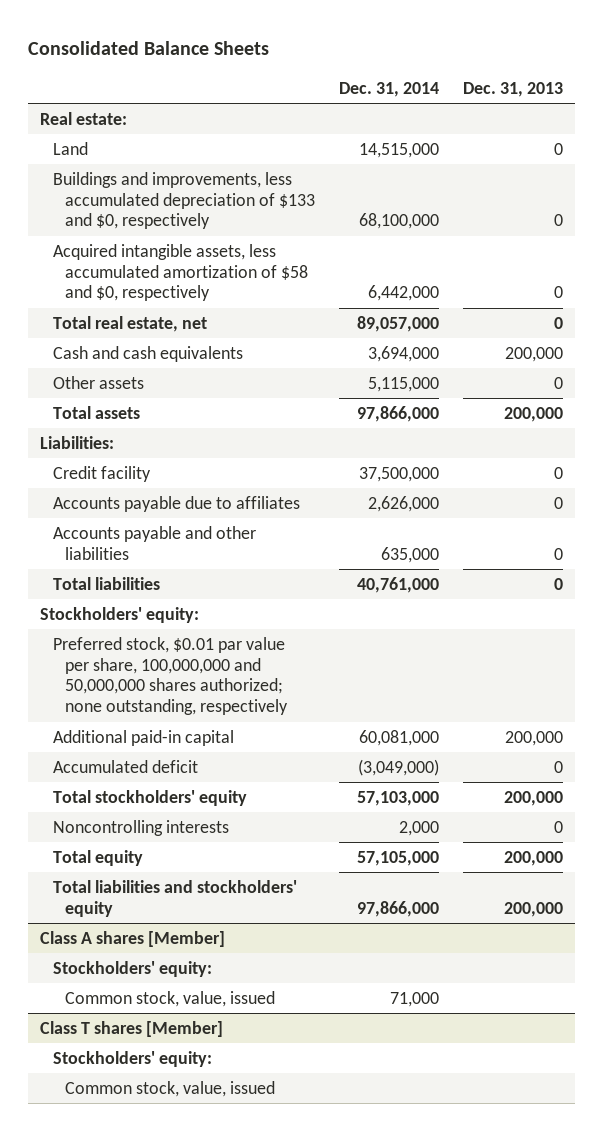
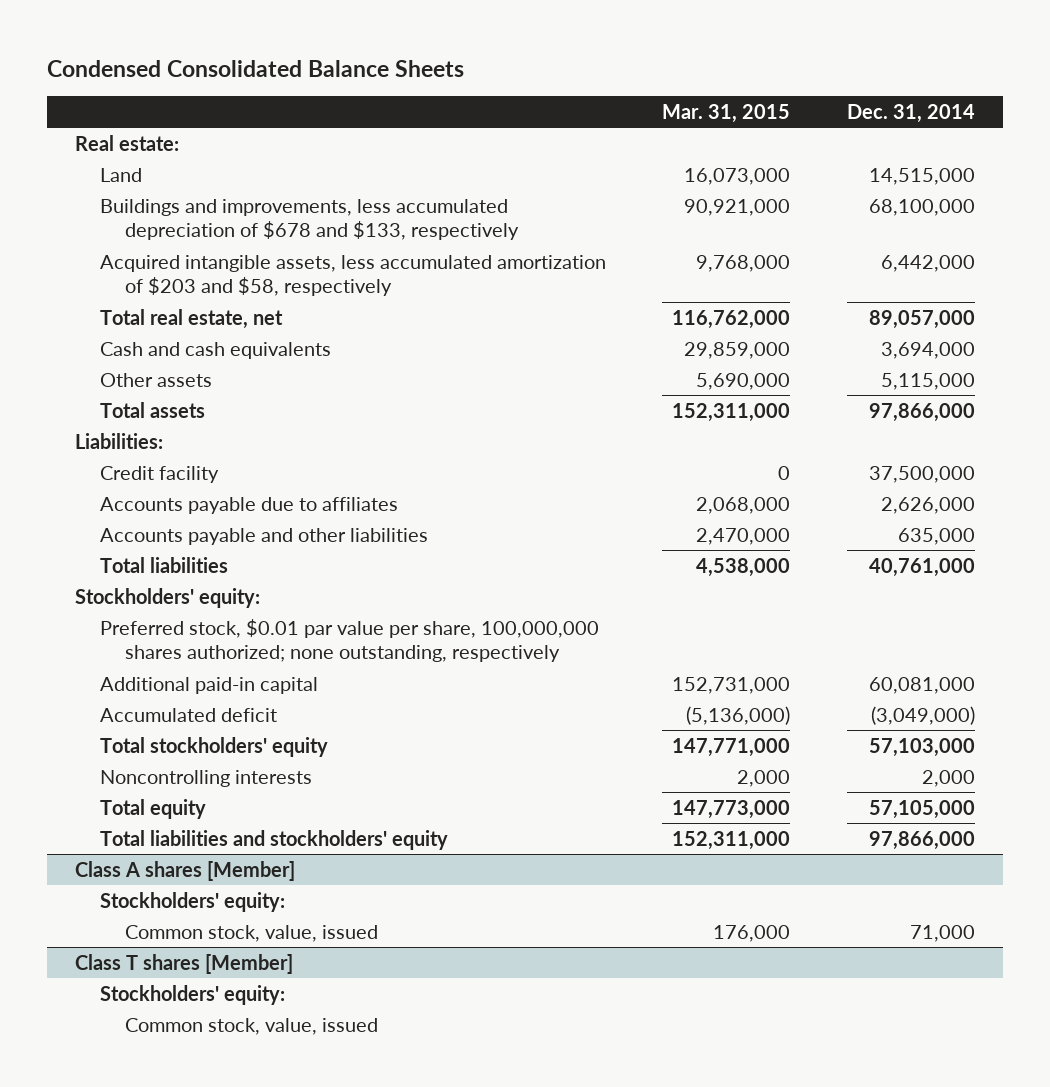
[28,41,270,56] Consolidated Balance Sheets -> [46,59,464,77] Condensed Consolidated Balance Sheets
[462,81,563,97] Dec. 31, 2013 -> none
none -> [662,103,791,123] Mar. 31, 2015
[52,171,316,230] Buildings and improvements, less accumulated depreciation of $133 and $0, respectively -> [100,198,520,241] Buildings and improvements, less accumulated depreciation of $678 and $133, respectively
[52,243,309,302] Acquired intangible assets, less accumulated amortization of $58 and $0, respectively -> [100,254,607,297] Acquired intangible assets, less accumulated amortization of $203 and $58, respectively
[52,636,289,716] Preferred stock, $0.01 par value per share, 100,000,000 and 50,000,000 shares authorized; none outstanding, respectively -> [100,618,600,663] Preferred stock, $0.01 par value per share, 100,000,000 shares authorized; none outstanding, respectively

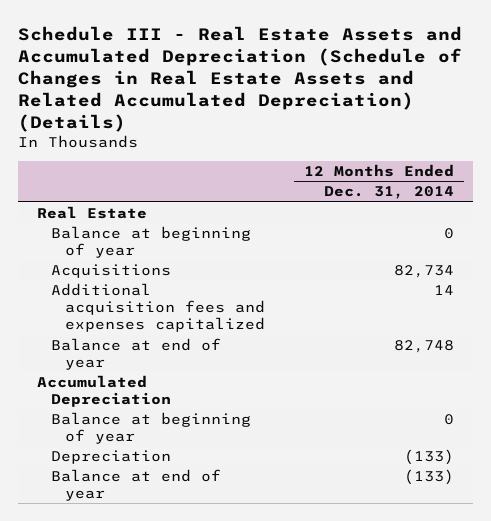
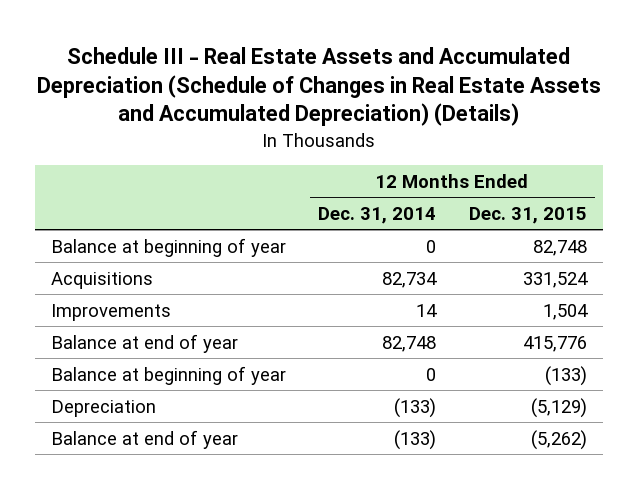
[17,25,462,132] Schedule III - Real Estate Assets and Accumulated Depreciation (Schedule of Changes in Real Estate Assets and Related Accumulated Depreciation) (Details) -> [36,46,601,127] Schedule III - Real Estate Assets and Accumulated Depreciation (Schedule of Changes in Real Estate Assets and Accumulated Depreciation) (Details)
none -> [468,206,587,224] Dec. 31, 2015
[37,206,148,220] Real Estate -> none
[50,283,265,333] Additional acquisition fees and expenses capitalized -> none
none -> [50,303,171,321] Improvements
[37,375,171,408] Accumulated Depreciation -> none

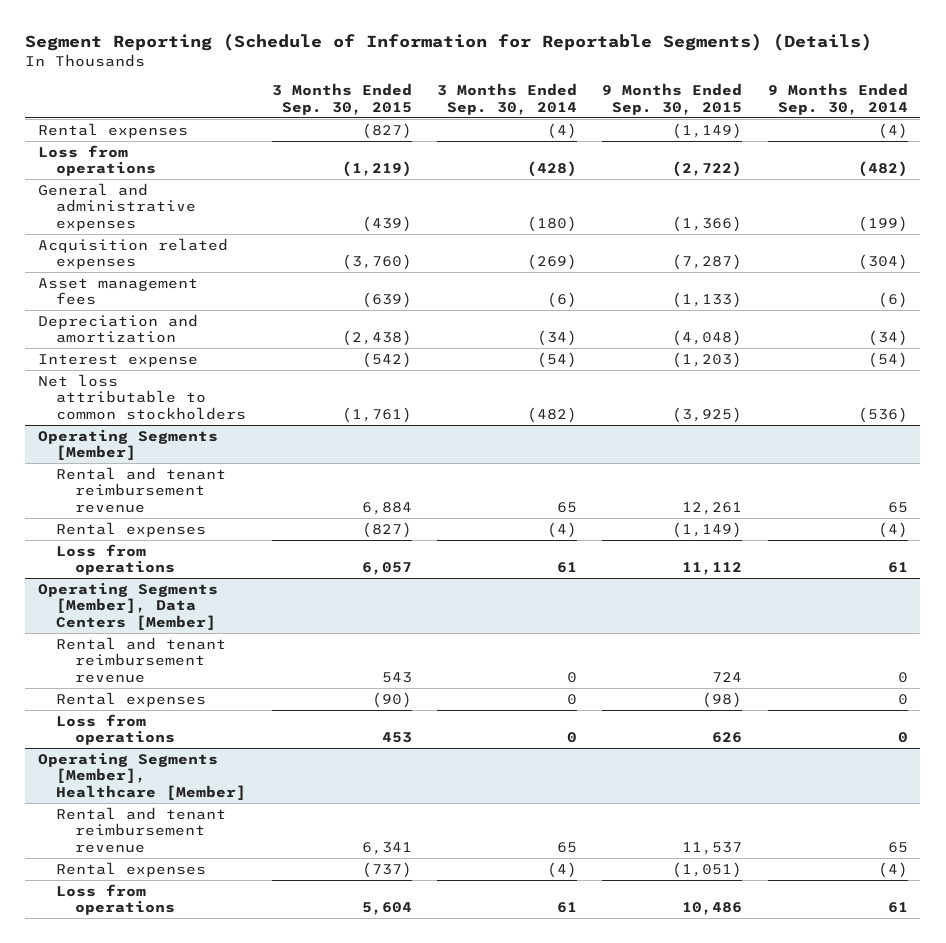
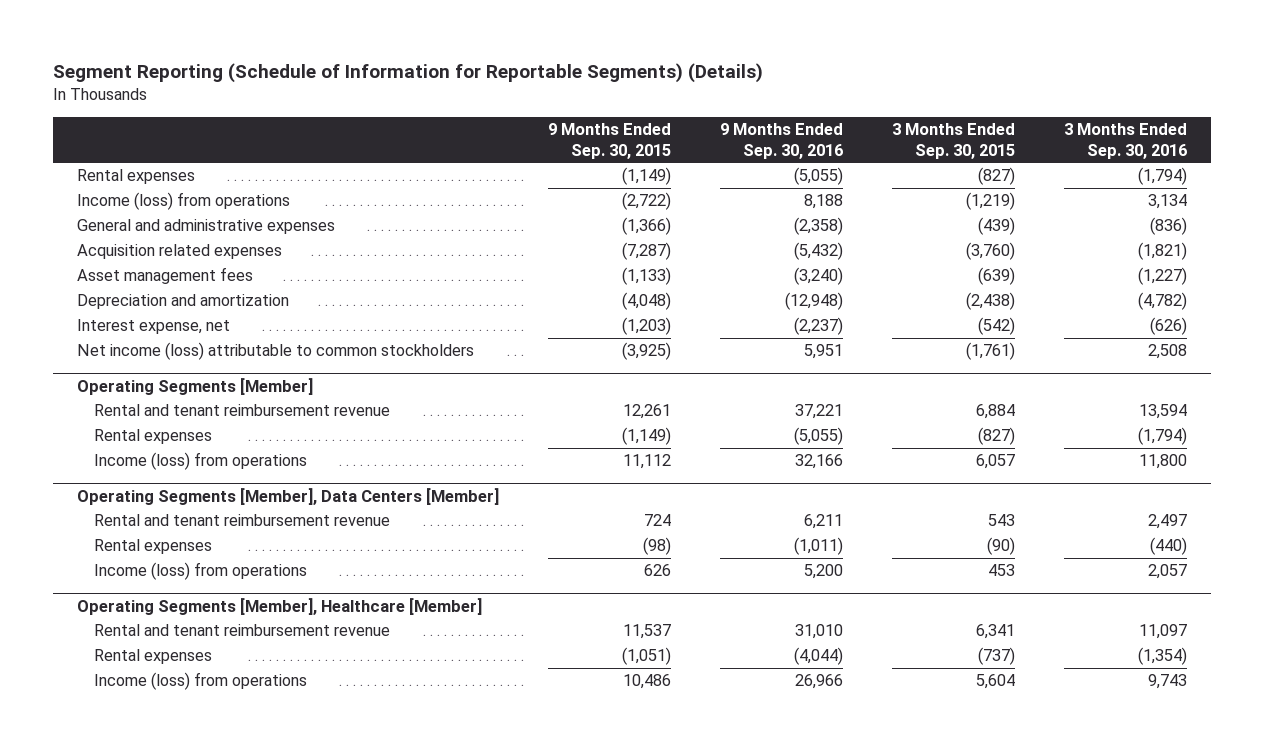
[437,83,578,116] 3 Months Ended Sep. 30, 2014 -> none
[767,83,908,116] 9 Months Ended Sep. 30, 2014 -> none
none -> [720,122,844,159] 9 Months Ended Sep. 30, 2016
none -> [1063,122,1187,159] 3 Months Ended Sep. 30, 2016
[38,144,157,177] Loss from operations -> [77,192,291,211] Income (loss) from operations
[38,353,199,367] Interest expense -> [77,319,231,335] Interest expense, net
[38,373,247,420] Net loss attributable to common stockholders -> [77,342,475,361] Net income (loss) attributable to common stockholders
[56,543,175,576] Loss from operations -> [94,452,308,471] Income (loss) from operations
[56,713,175,746] Loss from operations -> [94,562,308,581] Income (loss) from operations
[56,883,175,916] Loss from operations -> [94,672,308,691] Income (loss) from operations

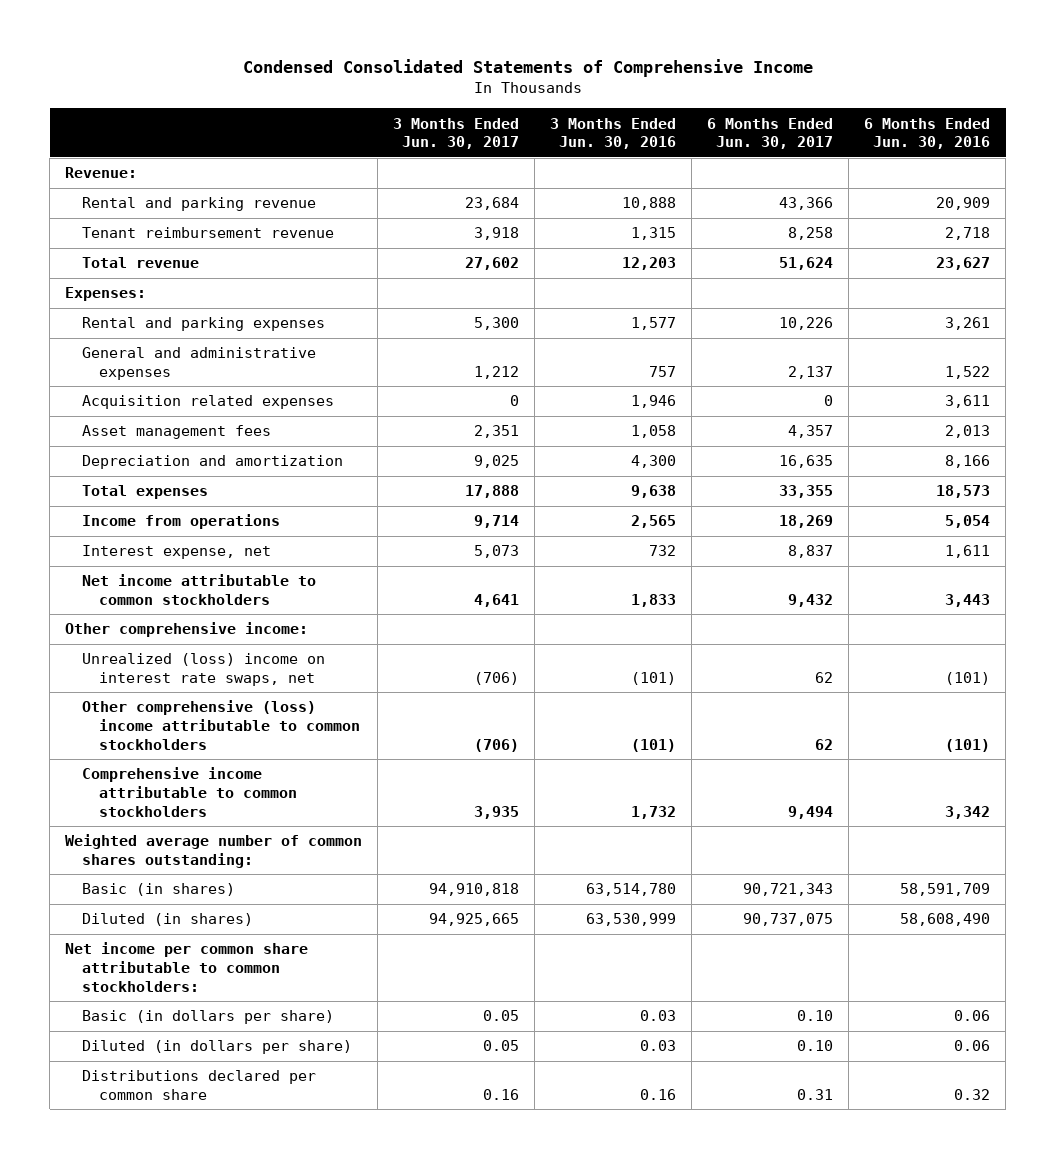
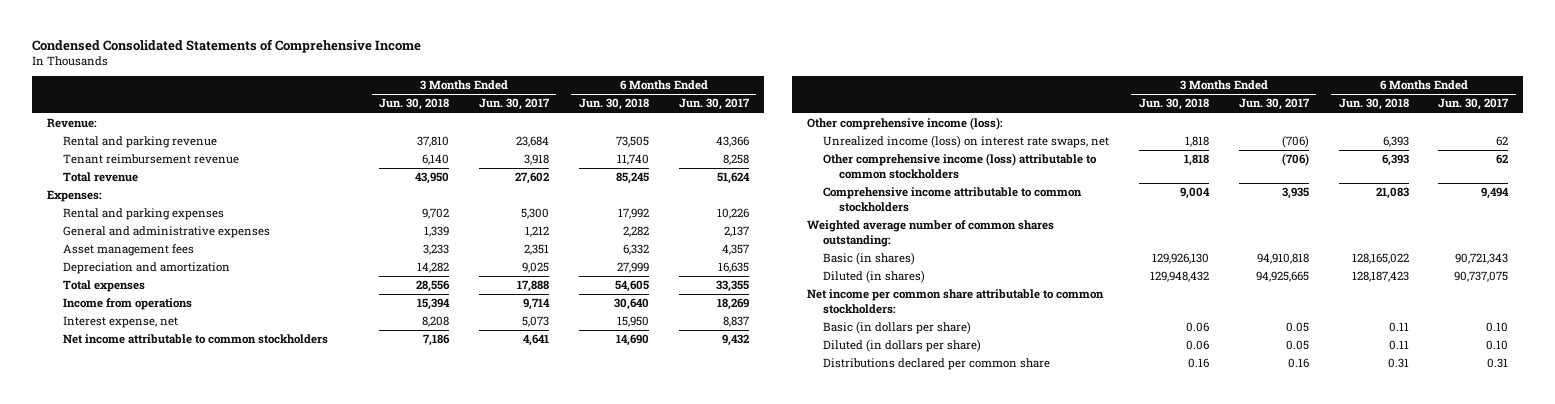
[550,117,677,150] 3 Months Ended Jun. 30, 2016 -> none
[864,117,991,150] 6 Months Ended Jun. 30, 2016 -> none
none -> [379,98,450,111] Jun. 30, 2018
none -> [578,98,649,111] Jun. 30, 2018
[82,395,335,410] Acquisition related expenses -> none
[65,622,309,638] Other comprehensive income: -> [806,117,1003,131] Other comprehensive income (loss):
[82,653,326,687] Unrealized (loss) income on interest rate swaps, net -> [822,135,1109,149] Unrealized income (loss) on interest rate swaps, net
[82,700,361,750] Other comprehensive (loss) income attributable to common stockholders -> [822,153,1097,179] Other comprehensive income (loss) attributable to common stockholders

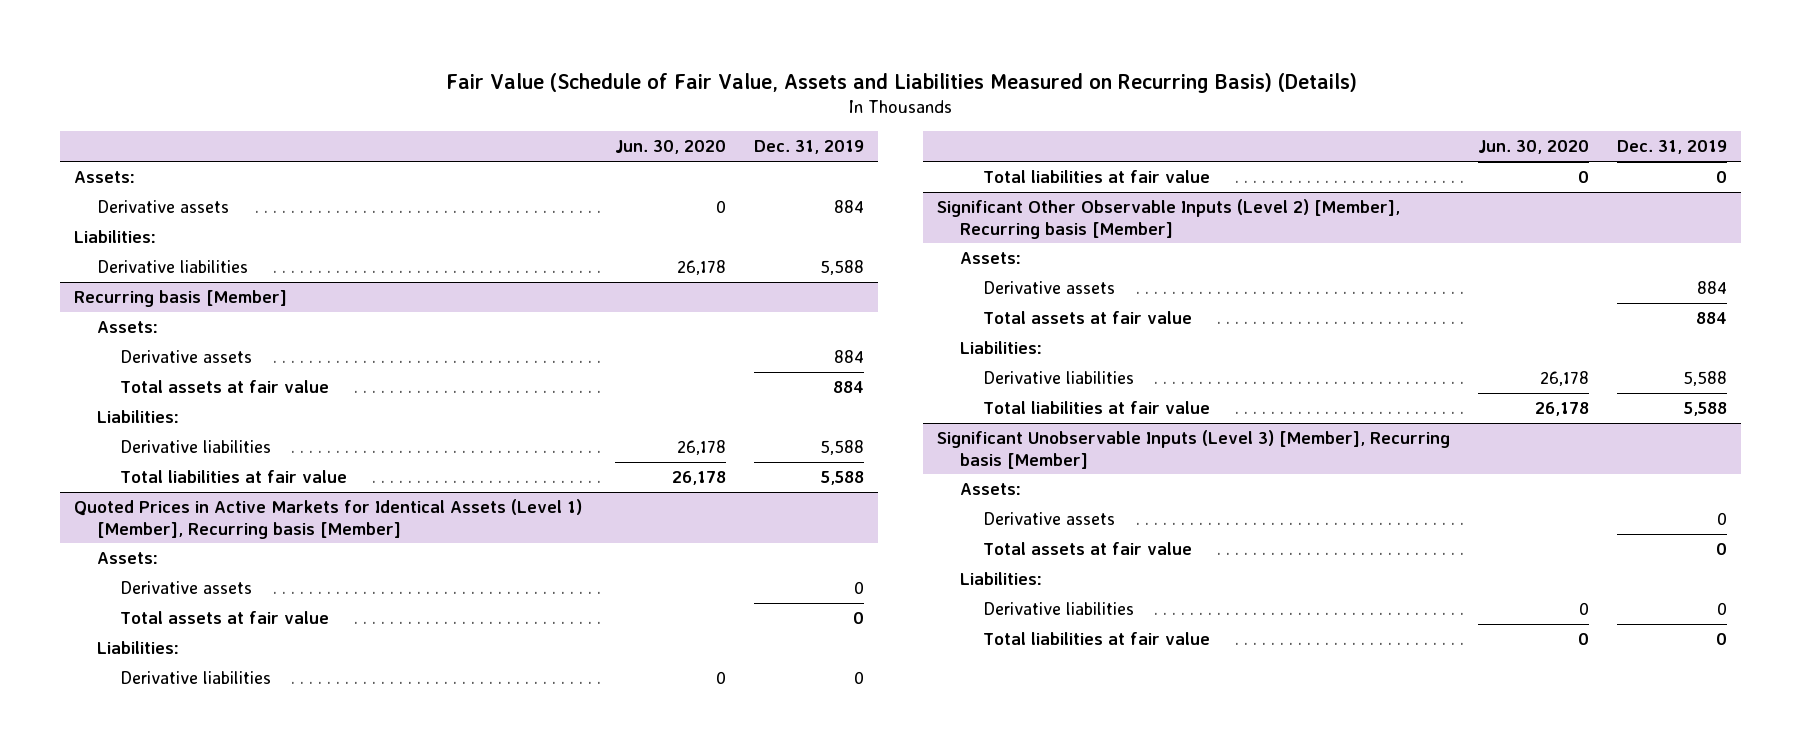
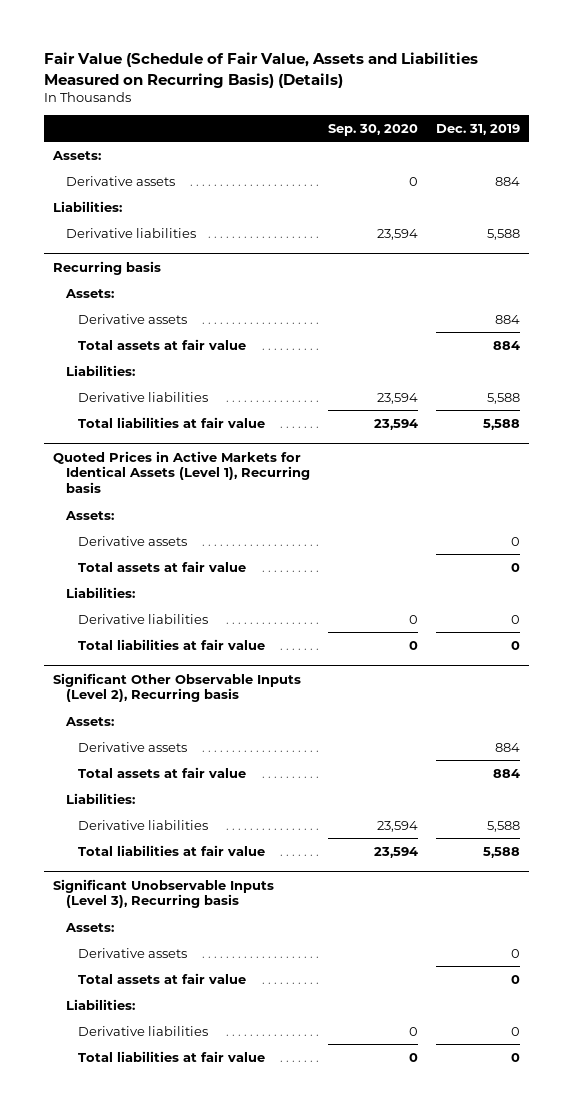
[615,140,727,155] Jun. 30, 2020 -> none
none -> [327,123,418,136] Sep. 30, 2020
[74,290,288,308] Recurring basis [Member] -> [53,260,162,275] Recurring basis
[74,499,583,539] Quoted Prices in Active Markets for Identical Assets (Level 1) [Member], Recurring basis [Member] -> [53,450,310,494] Quoted Prices in Active Markets for Identical Assets (Level 1), Recurring basis
[937,199,1401,239] Significant Other Observable Inputs (Level 2) [Member], Recurring basis [Member] -> [53,672,302,703] Significant Other Observable Inputs (Level 2), Recurring basis
[937,430,1451,469] Significant Unobservable Inputs (Level 3) [Member], Recurring basis [Member] -> [53,878,275,909] Significant Unobservable Inputs (Level 3), Recurring basis

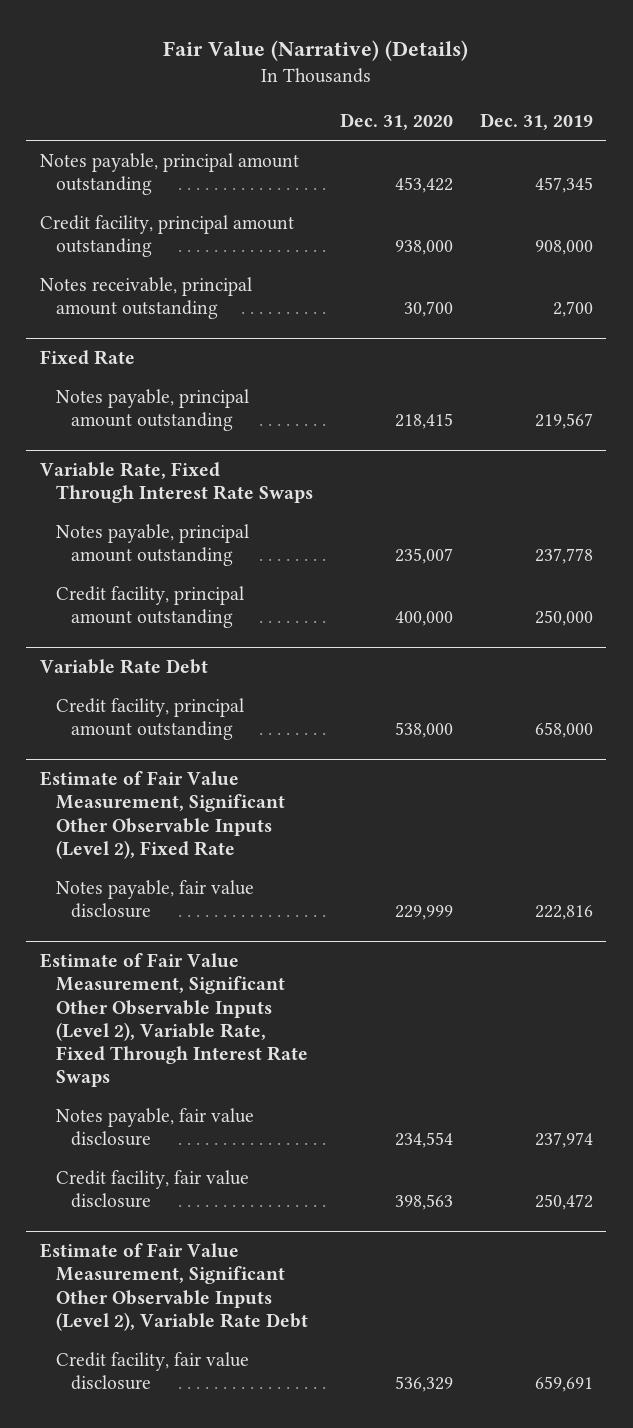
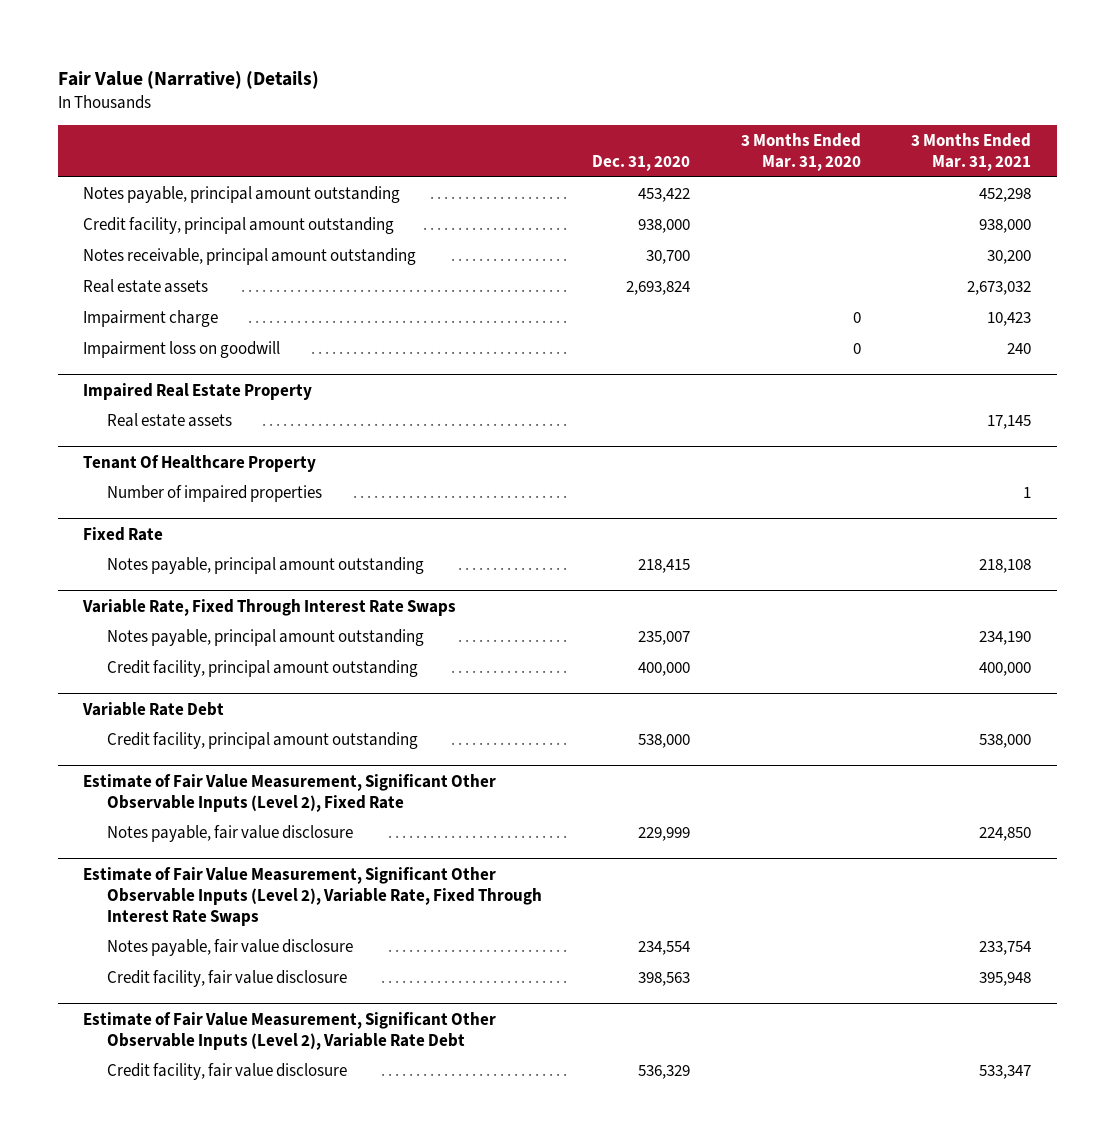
[479,113,593,131] Dec. 31, 2019 -> none
none -> [740,133,861,172] 3 Months Ended Mar. 31, 2020
none -> [911,133,1032,172] 3 Months Ended Mar. 31, 2021
none -> [83,279,209,294] Real estate assets
none -> [83,310,219,328] Impairment charge
none -> [83,341,281,359] Impairment loss on goodwill
none -> [83,382,313,400] Impaired Real Estate Property
none -> [106,413,232,428] Real estate assets
none -> [83,454,317,472] Tenant Of Healthcare Property
none -> [106,485,322,503] Number of impaired properties

